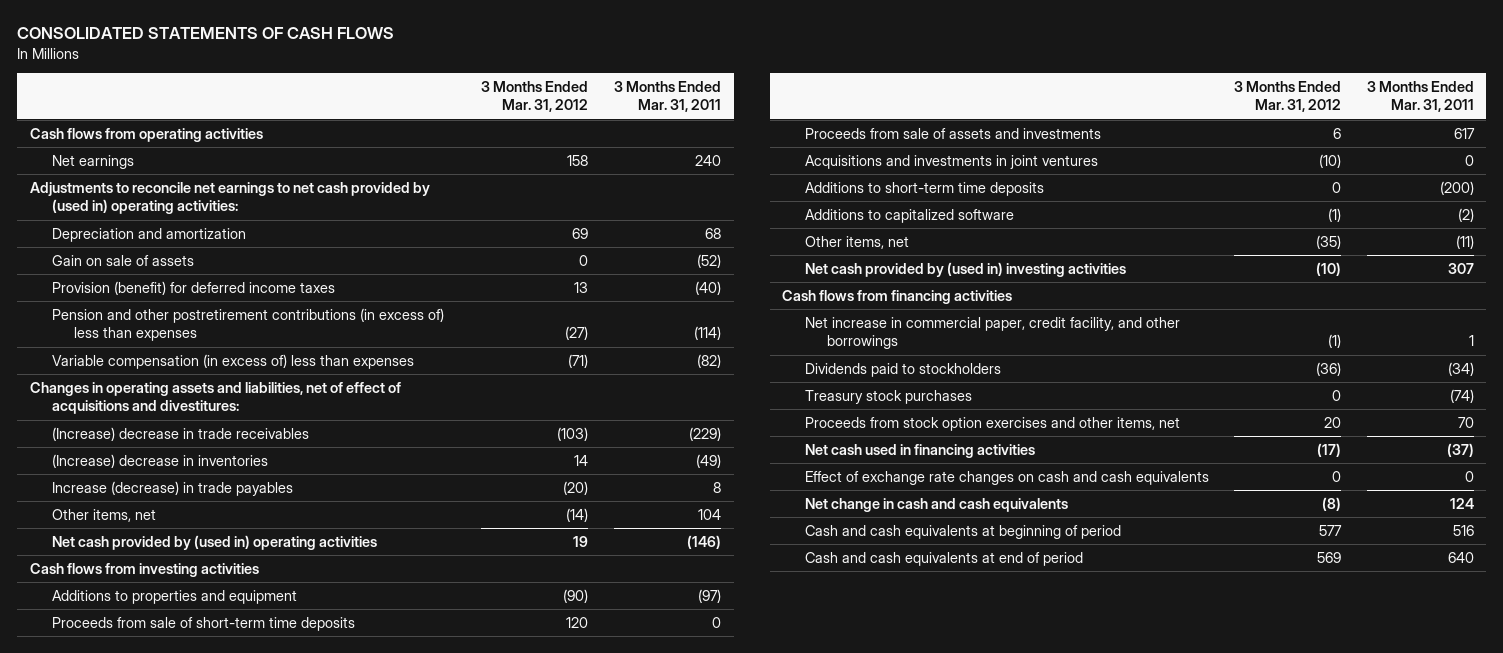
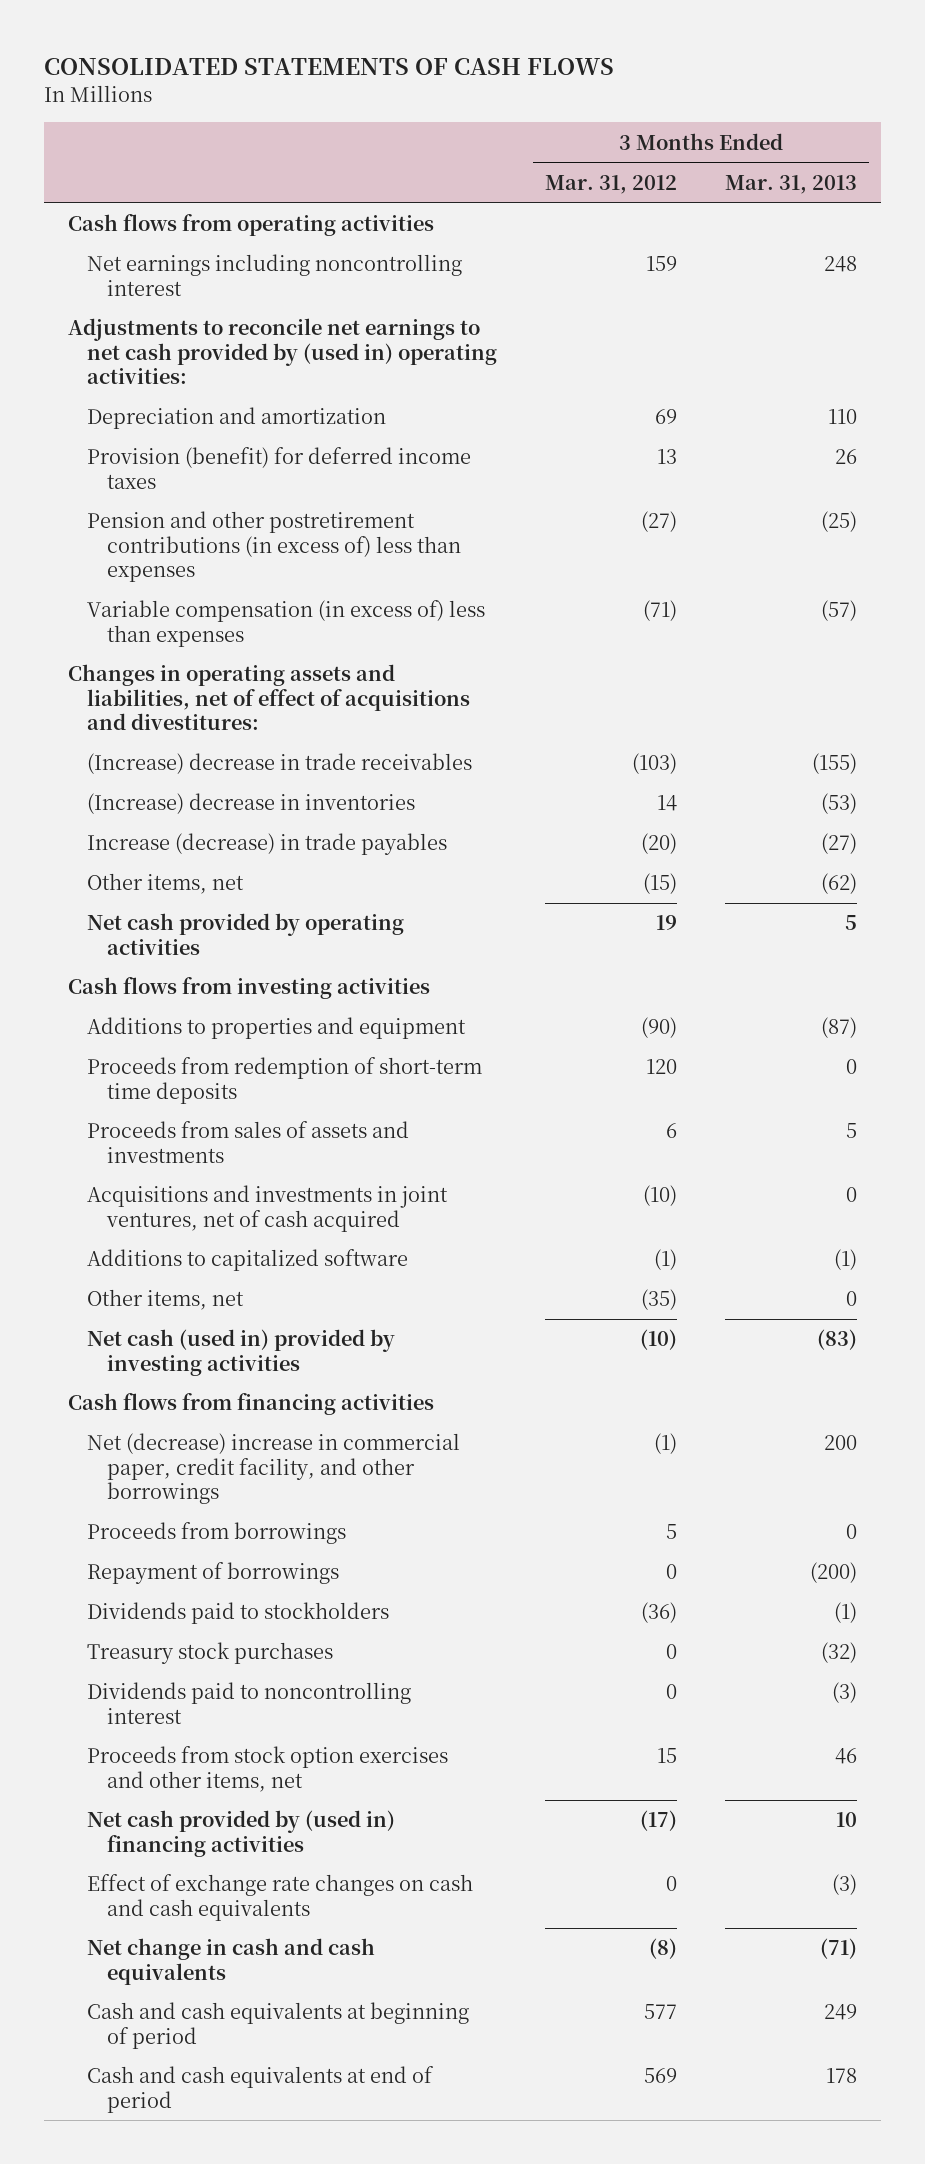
[613,81,721,113] 3 Months Ended Mar. 31, 2011 -> none
none -> [724,174,857,194] Mar. 31, 2013
[51,154,134,169] Net earnings -> none
none -> [87,254,463,296] Net earnings including noncontrolling interest
[51,254,194,266] Gain on sale of assets -> none
[566,507,589,522] (14) -> [643,873,678,895] (15)
[51,534,377,550] Net cash provided by (used in) operating activities -> [87,913,405,955] Net cash provided by operating activities
[804,181,1044,196] Additions to short-term time deposits -> none
[51,616,355,631] Proceeds from sale of short-term time deposits -> [87,1057,483,1104] Proceeds from redemption of short-term time deposits
[804,127,1101,139] Proceeds from sale of assets and investments -> [87,1121,410,1163] Proceeds from sales of assets and investments
[804,154,1098,169] Acquisitions and investments in joint ventures -> [87,1185,449,1232] Acquisitions and investments in joint ventures, net of cash acquired
[804,261,1126,277] Net cash provided by (used in) investing activities -> [87,1329,396,1376] Net cash (used in) provided by investing activities
[804,316,1180,350] Net increase in commercial paper, credit facility, and other borrowings -> [87,1433,461,1505] Net (decrease) increase in commercial paper, credit facility, and other borrowings
none -> [87,1522,347,1545] Proceeds from borrowings
none -> [87,1562,340,1585] Repayment of borrowings
none -> [87,1682,412,1724] Dividends paid to noncontrolling interest
[1324,416,1342,428] 20 -> [657,1748,678,1764] 15
[804,443,1035,458] Net cash used in financing activities -> [87,1810,396,1857] Net cash provided by (used in) financing activities

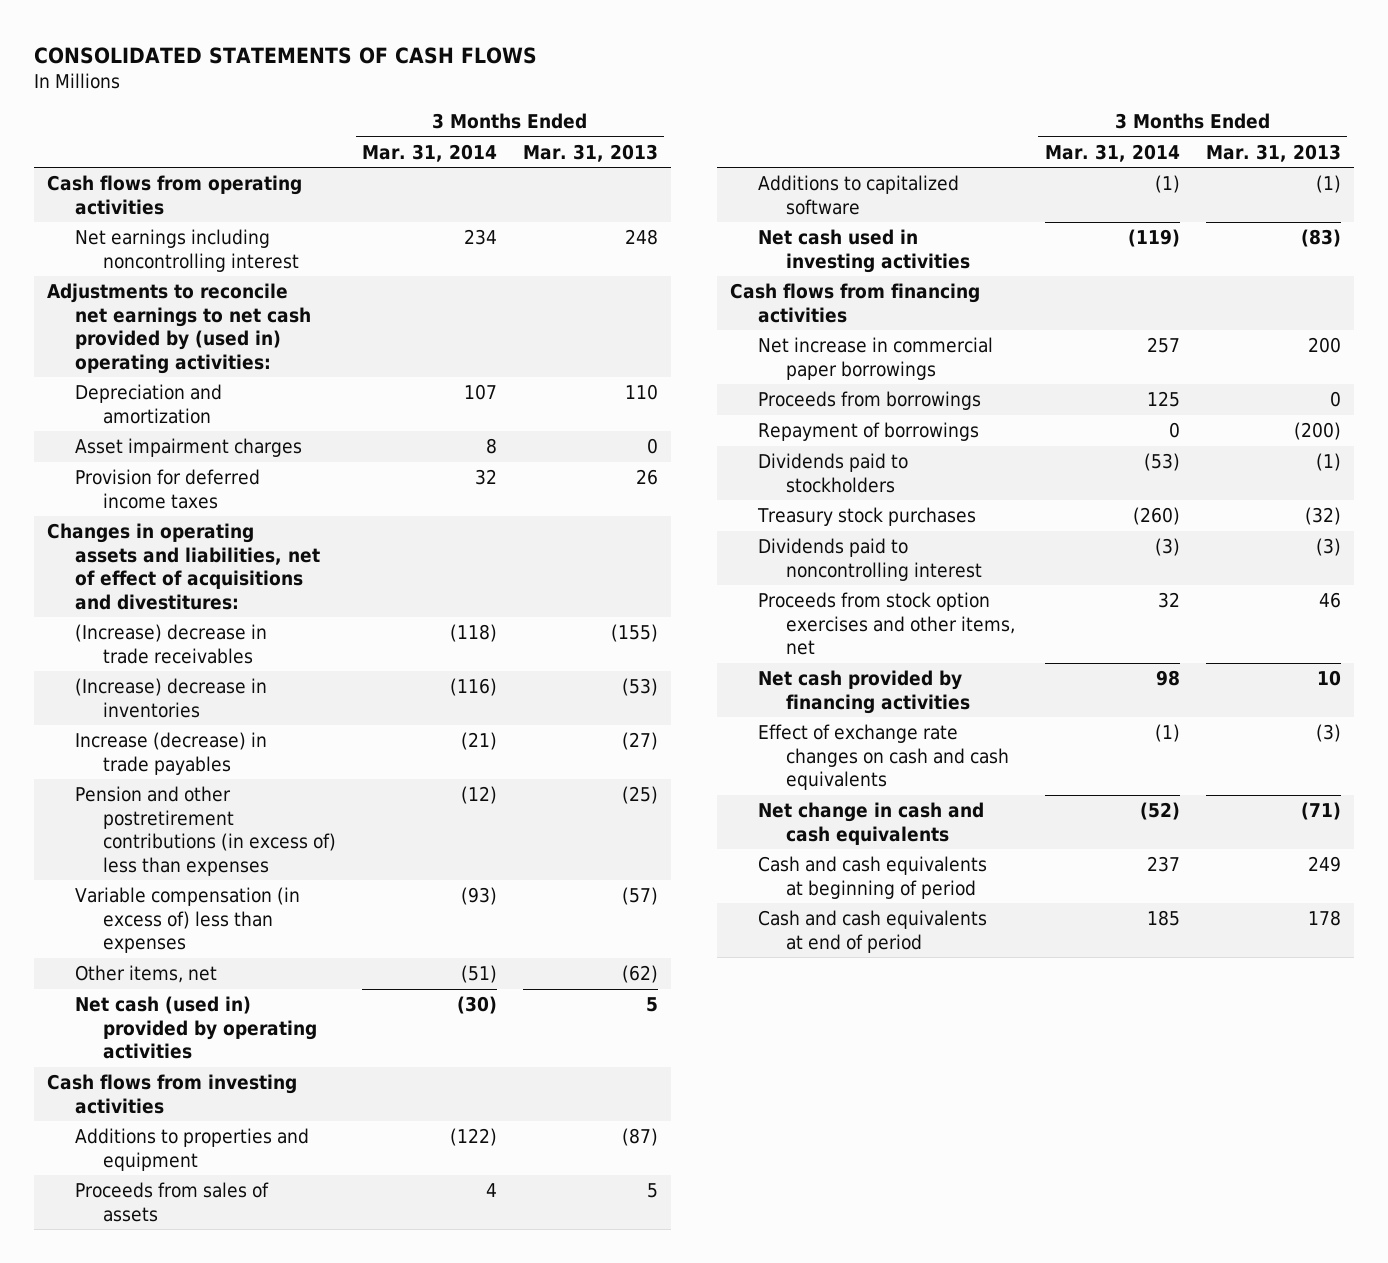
[545,174,678,194] Mar. 31, 2012 -> none
none -> [362,143,498,162] Mar. 31, 2014
none -> [75,437,303,457] Asset impairment charges
[87,447,472,489] Provision (benefit) for deferred income taxes -> [75,468,261,509] Provision for deferred income taxes
[87,511,462,583] Pension and other postretirement contributions (in excess of) less than expenses -> [75,785,337,876] Pension and other postretirement contributions (in excess of) less than expenses
[87,600,486,647] Variable compensation (in excess of) less than expenses -> [75,886,301,954] Variable compensation (in excess of) less than expenses
[87,913,405,955] Net cash provided by operating activities -> [75,995,318,1060] Net cash (used in) provided by operating activities
[87,1057,483,1104] Proceeds from redemption of short-term time deposits -> none
[87,1185,449,1232] Acquisitions and investments in joint ventures, net of cash acquired -> none
[87,1121,410,1163] Proceeds from sales of assets and investments -> [75,1181,270,1222] Proceeds from sales of assets
[87,1289,245,1311] Other items, net -> none
[87,1329,396,1376] Net cash (used in) provided by investing activities -> [757,228,971,273] Net cash used in investing activities
[87,1433,461,1505] Net (decrease) increase in commercial paper, credit facility, and other borrowings -> [757,336,993,380] Net increase in commercial paper borrowings
[87,1810,396,1857] Net cash provided by (used in) financing activities -> [757,669,971,714] Net cash provided by financing activities

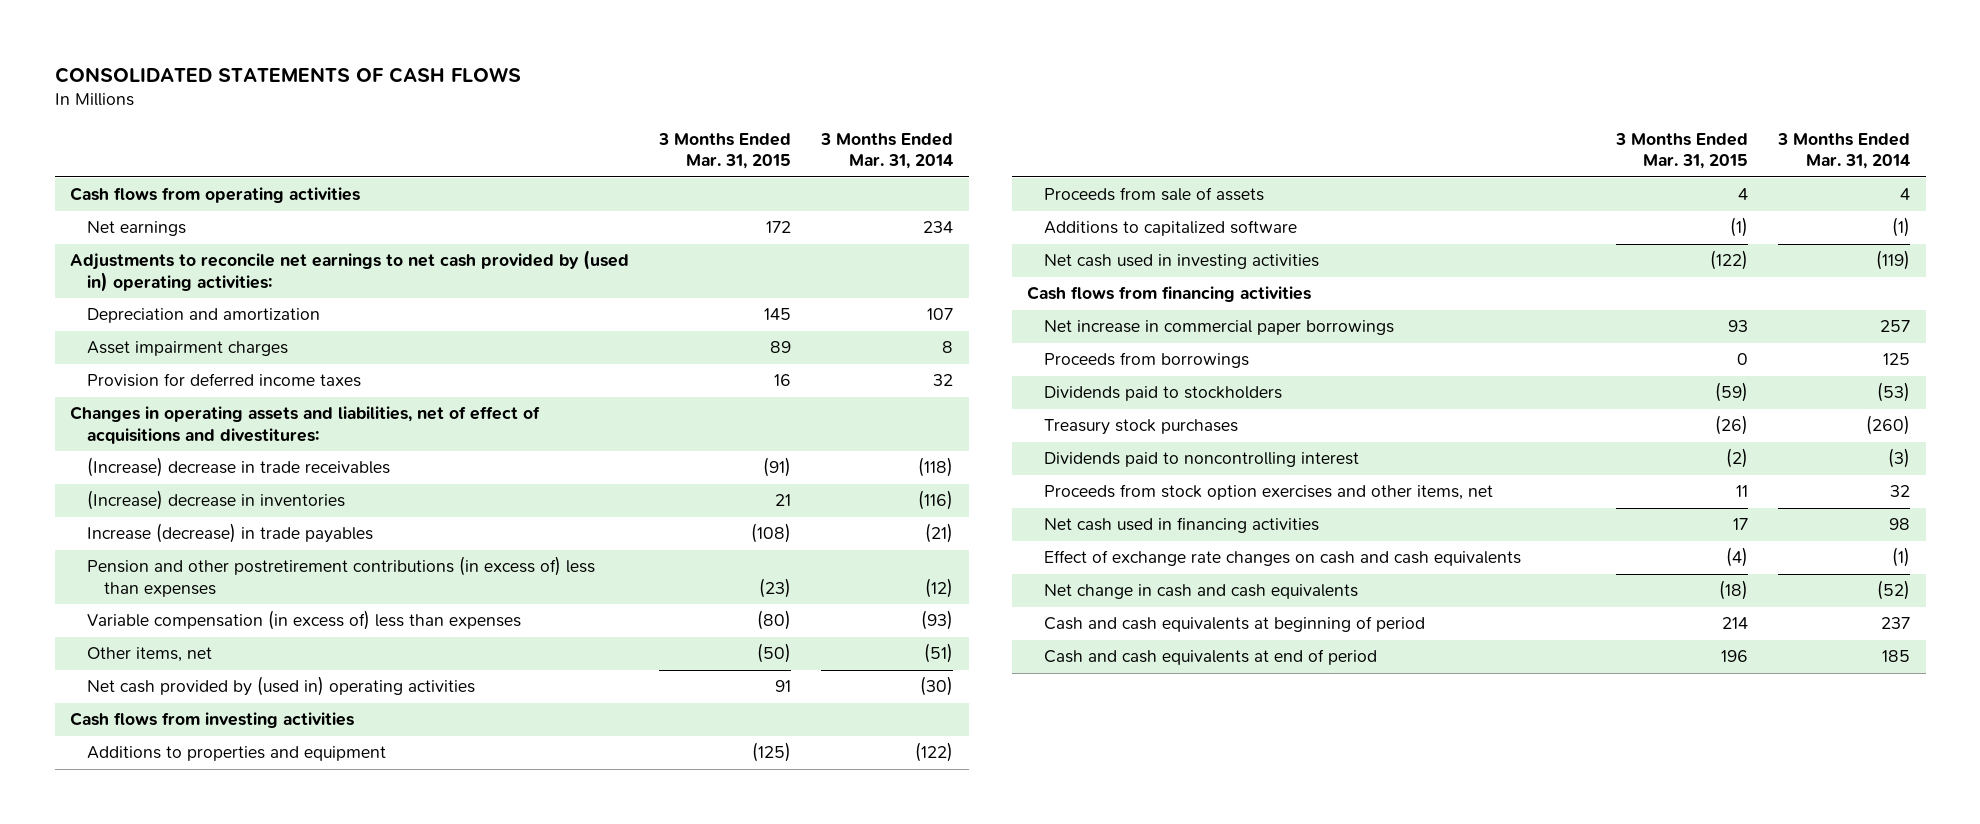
[522,143,658,162] Mar. 31, 2013 -> none
none -> [658,132,792,170] 3 Months Ended Mar. 31, 2015
[75,228,300,272] Net earnings including noncontrolling interest -> [87,221,187,237] Net earnings
[75,995,318,1060] Net cash (used in) provided by operating activities -> [87,676,476,697] Net cash provided by (used in) operating activities
[75,1181,270,1222] Proceeds from sales of assets -> [1044,187,1265,202] Proceeds from sale of assets
[757,421,979,441] Repayment of borrowings -> none
[757,669,971,714] Net cash provided by financing activities -> [1044,517,1320,534] Net cash used in financing activities

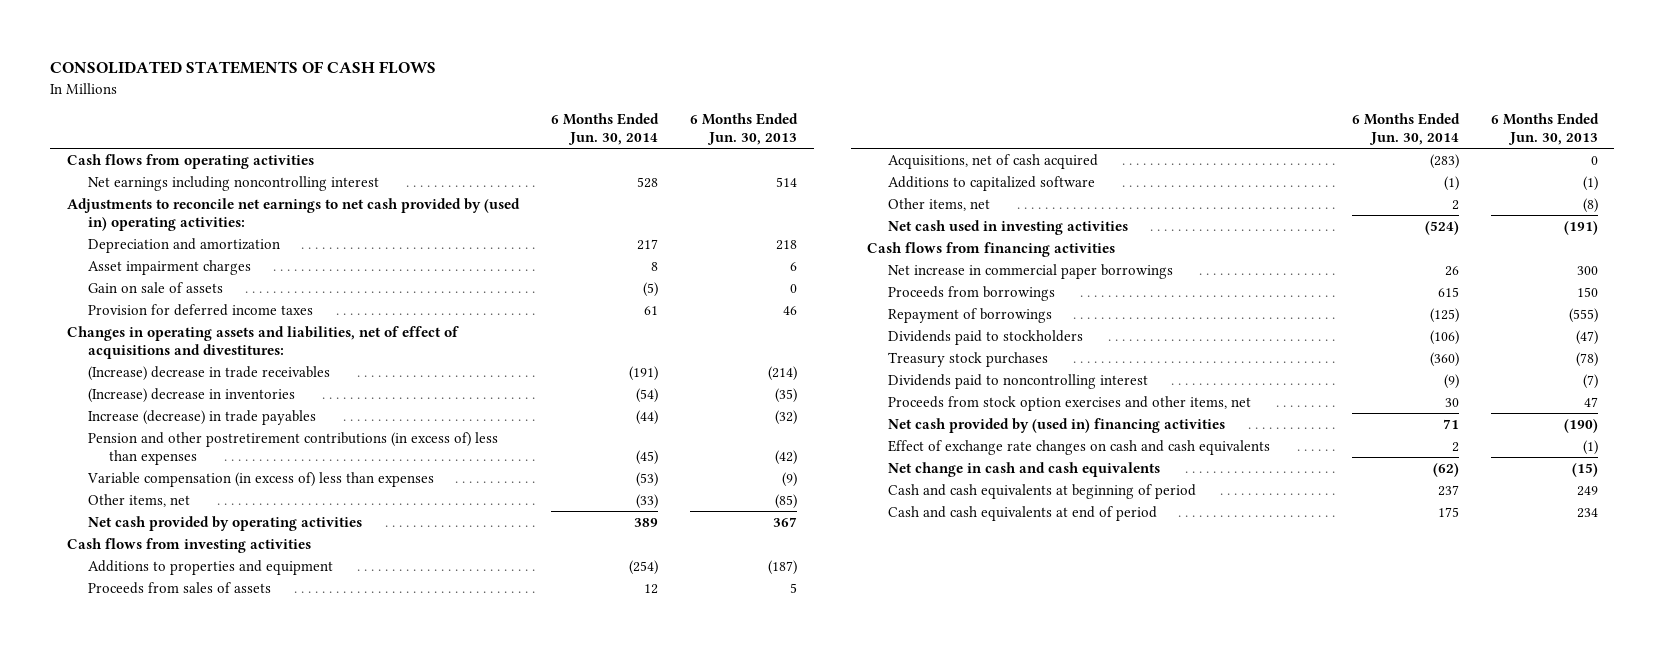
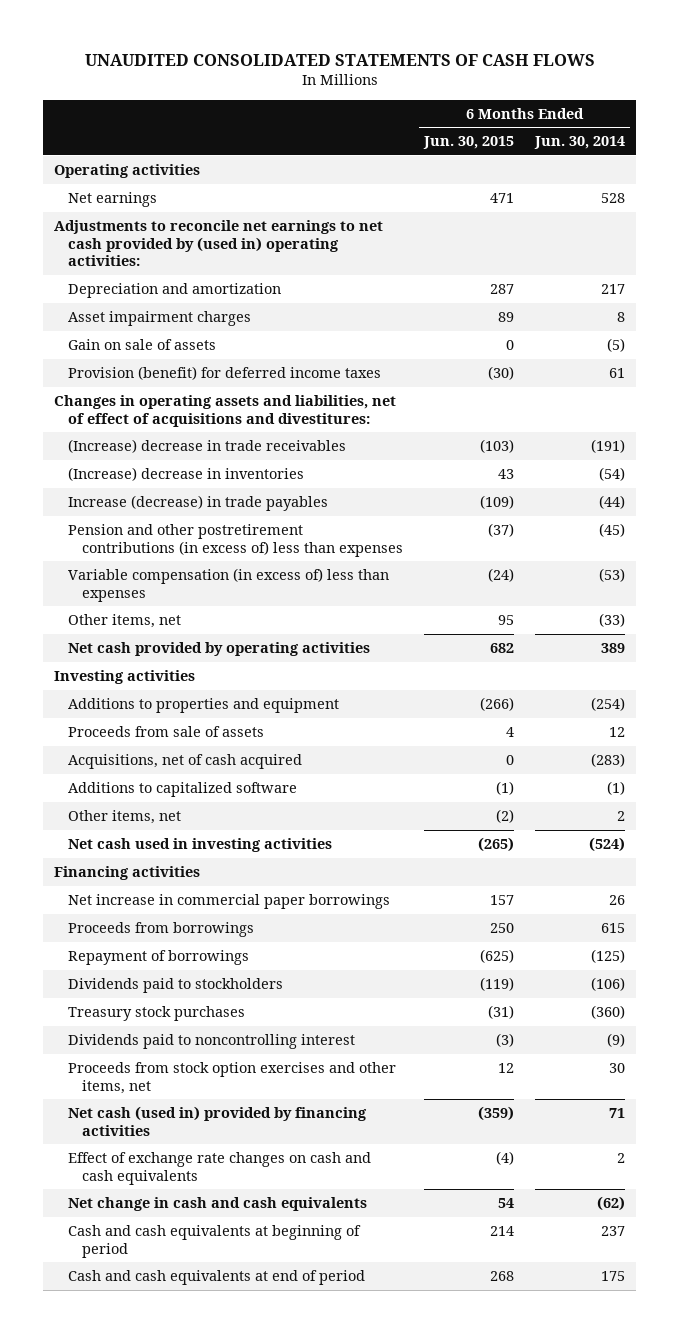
[50,61,437,75] CONSOLIDATED STATEMENTS OF CASH FLOWS -> [84,53,595,66] UNAUDITED CONSOLIDATED STATEMENTS OF CASH FLOWS
[690,113,799,145] 6 Months Ended Jun. 30, 2013 -> none
none -> [423,136,515,150] Jun. 30, 2015
[66,153,314,169] Cash flows from operating activities -> [53,163,200,178] Operating activities
[87,175,379,191] Net earnings including noncontrolling interest -> [68,191,158,207] Net earnings
[87,303,313,316] Provision for deferred income taxes -> [68,365,382,380] Provision (benefit) for deferred income taxes
[66,537,311,553] Cash flows from investing activities -> [53,669,195,684] Investing activities
[87,581,271,594] Proceeds from sales of assets -> [68,725,265,737] Proceeds from sale of assets
[867,241,1116,257] Cash flows from financing activities -> [53,865,200,880] Financing activities
[888,417,1226,433] Net cash provided by (used in) financing activities -> [68,1105,368,1136] Net cash (used in) provided by financing activities

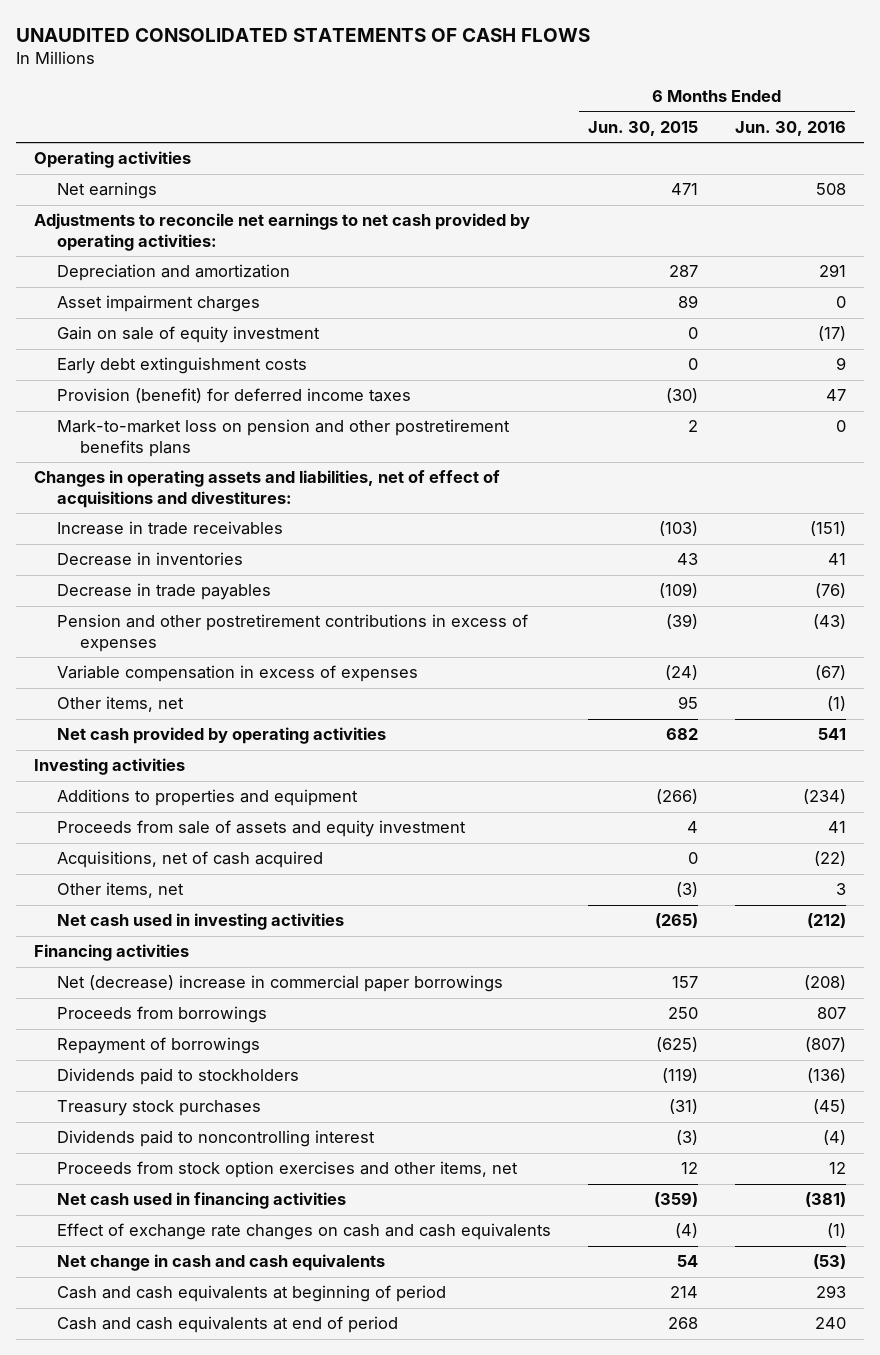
[534,136,626,150] Jun. 30, 2014 -> none
none -> [734,120,846,136] Jun. 30, 2016
[53,219,383,267] Adjustments to reconcile net earnings to net cash provided by (used in) operating activities: -> [34,213,531,251] Adjustments to reconcile net earnings to net cash provided by operating activities:
[68,338,217,350] Gain on sale of assets -> [57,326,321,344] Gain on sale of equity investment
none -> [57,357,308,375] Early debt extinguishment costs
none -> [57,419,511,457] Mark-to-market loss on pension and other postretirement benefits plans
[68,438,347,453] (Increase) decrease in trade receivables -> [57,521,284,536] Increase in trade receivables
[68,466,305,481] (Increase) decrease in inventories -> [57,552,244,567] Decrease in inventories
[68,494,329,511] Increase (decrease) in trade payables -> [57,583,272,601] Decrease in trade payables
[68,523,404,557] Pension and other postretirement contributions (in excess of) less than expenses -> [57,614,529,652] Pension and other postretirement contributions in excess of expenses
[488,522,515,537] (37) -> [665,614,698,630] (39)
[68,567,390,602] Variable compensation (in excess of) less than expenses -> [57,665,419,683] Variable compensation in excess of expenses
[68,725,265,737] Proceeds from sale of assets -> [57,820,467,838] Proceeds from sale of assets and equity investment
[68,781,298,797] Additions to capitalized software -> none
[496,808,515,823] (2) -> [675,882,698,898] (3)
[68,893,391,909] Net increase in commercial paper borrowings -> [57,975,504,993] Net (decrease) increase in commercial paper borrowings
[68,1105,368,1136] Net cash (used in) provided by financing activities -> [57,1192,347,1210] Net cash used in financing activities

